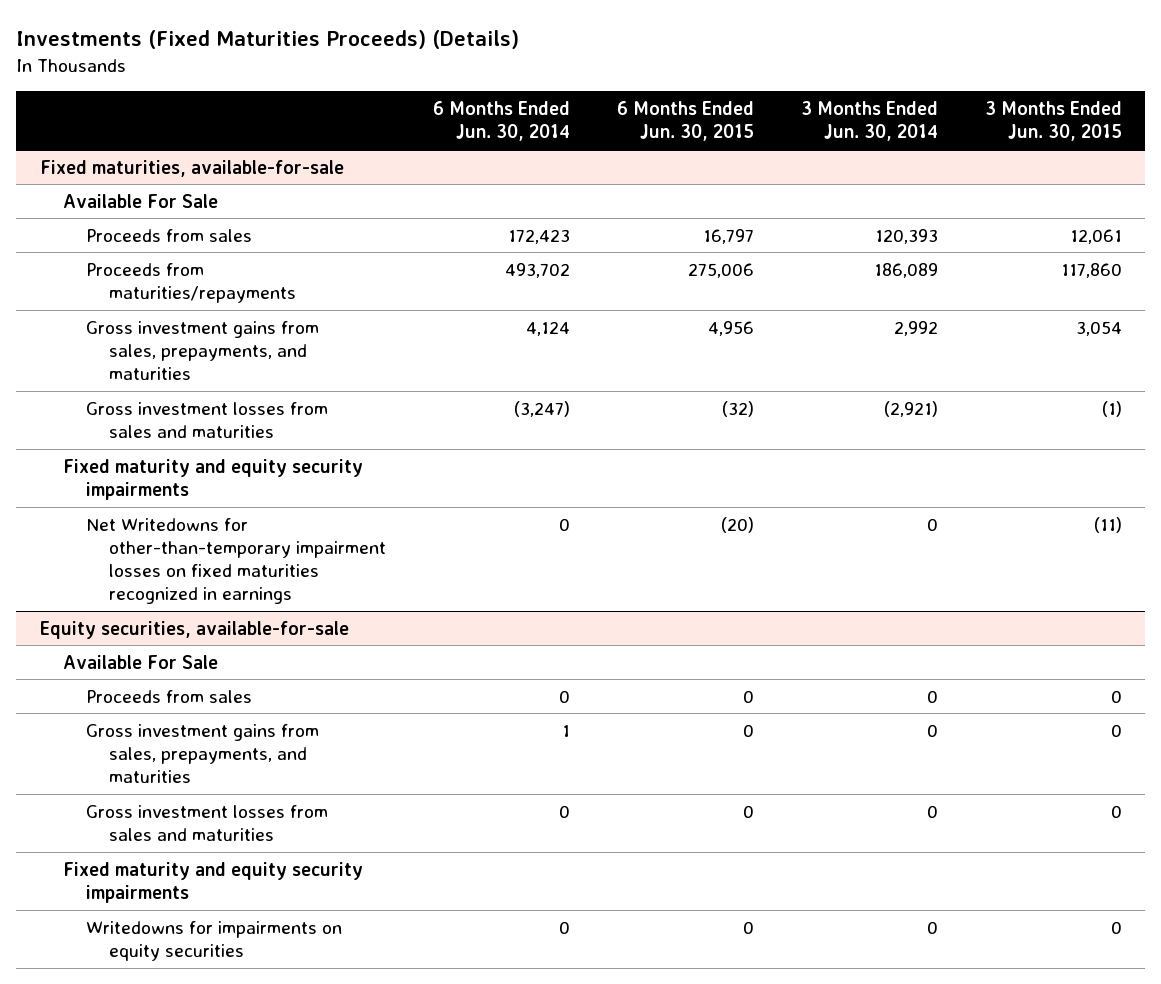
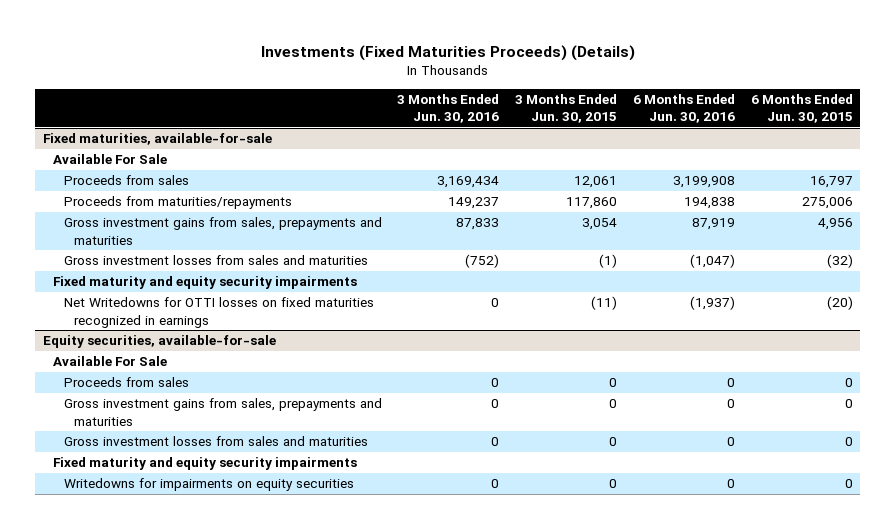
[432,101,570,142] 6 Months Ended Jun. 30, 2014 -> none
[800,101,938,142] 3 Months Ended Jun. 30, 2014 -> none
none -> [397,94,500,124] 3 Months Ended Jun. 30, 2016
none -> [632,94,735,124] 6 Months Ended Jun. 30, 2016
[86,320,320,380] Gross investment gains from sales, prepayments, and maturities -> [63,217,382,245] Gross investment gains from sales, prepayments and maturities
[86,517,387,604] Net Writedowns for other-than-temporary impairment losses on fixed maturities recognized in earnings -> [63,297,374,328] Net Writedowns for OTTI losses on fixed maturities recognized in earnings
[86,723,320,783] Gross investment gains from sales, prepayments, and maturities -> [63,398,382,426] Gross investment gains from sales, prepayments and maturities

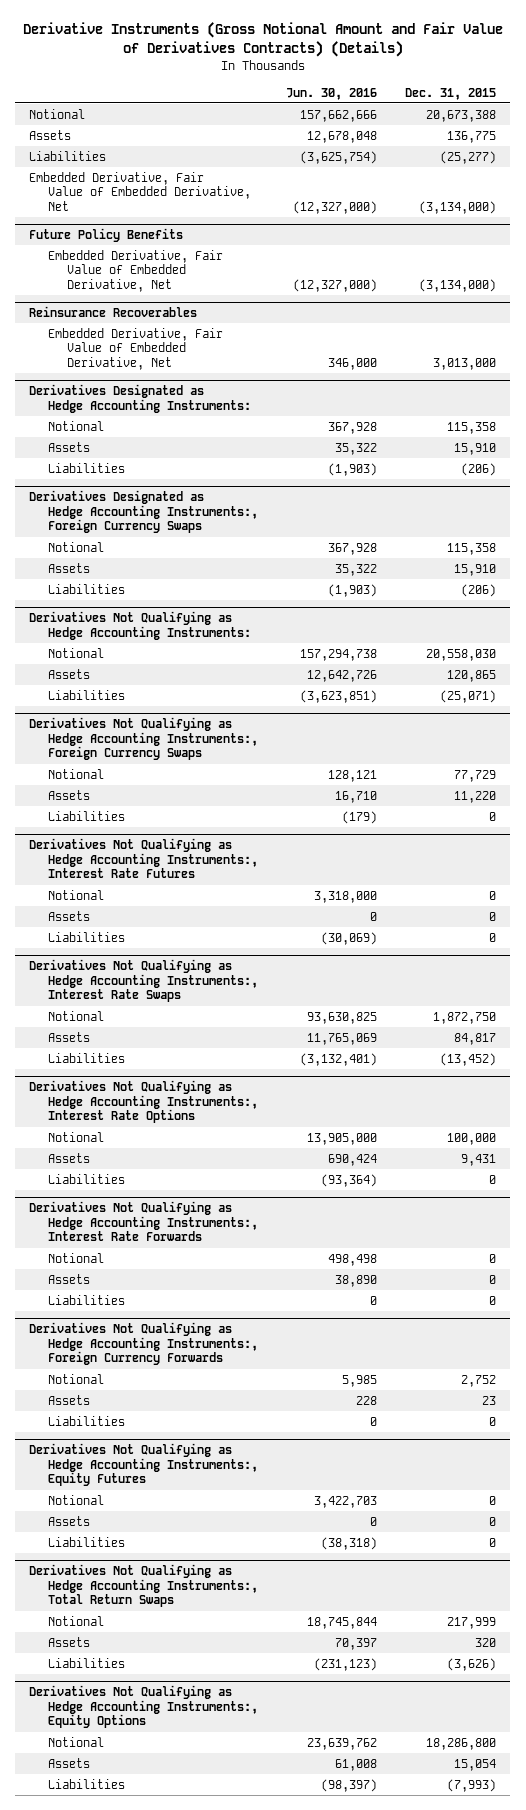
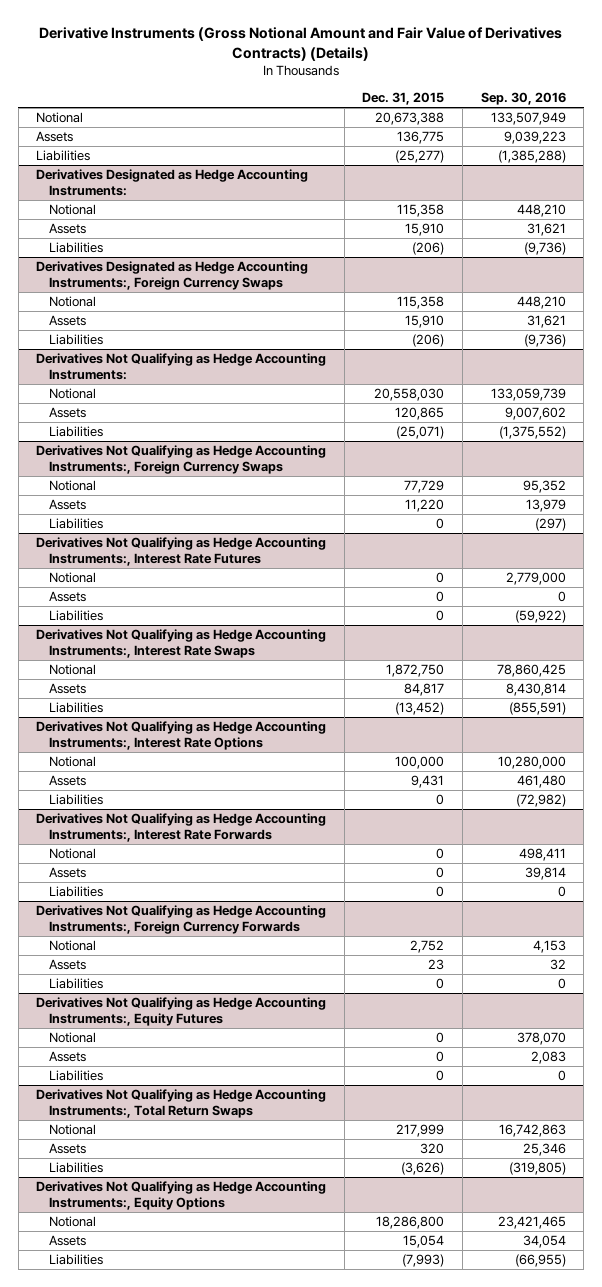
[286,87,378,100] Jun. 30, 2016 -> none
none -> [480,92,566,106] Sep. 30, 2016
[29,171,251,212] Embedded Derivative, Fair Value of Embedded Derivative, Net -> none
[29,228,184,243] Future Policy Benefits -> none
[47,249,223,293] Embedded Derivative, Fair Value of Embedded Derivative, Net -> none
[29,306,198,318] Reinsurance Recoverables -> none
[47,327,223,371] Embedded Derivative, Fair Value of Embedded Derivative, Net -> none

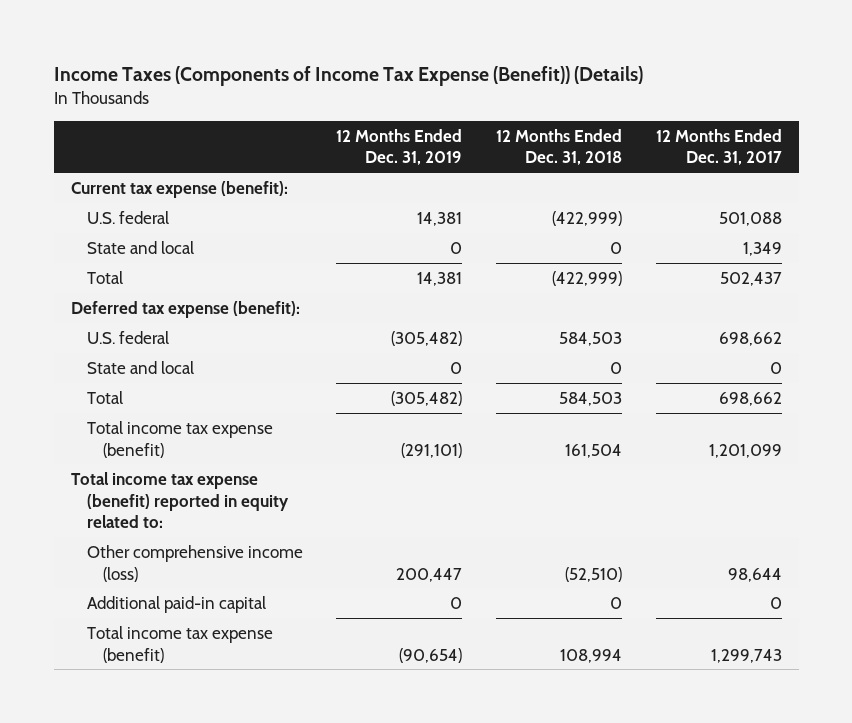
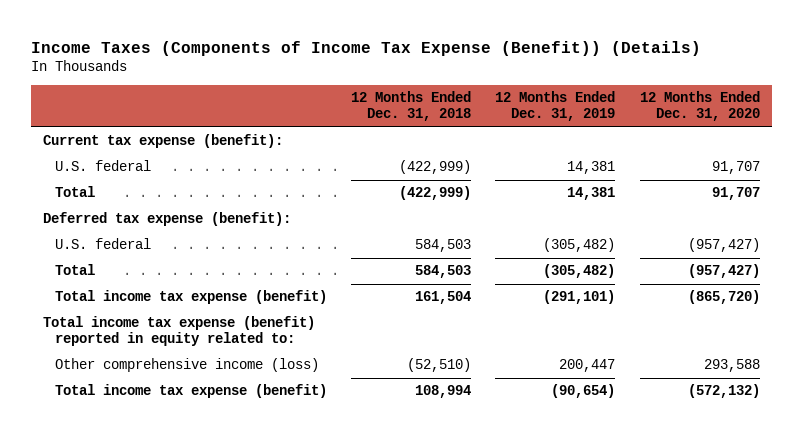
[655,128,782,166] 12 Months Ended Dec. 31, 2017 -> none
none -> [639,91,760,122] 12 Months Ended Dec. 31, 2020
[86,240,194,254] State and local -> none
[86,360,194,374] State and local -> none
[86,595,266,613] Additional paid-in capital -> none

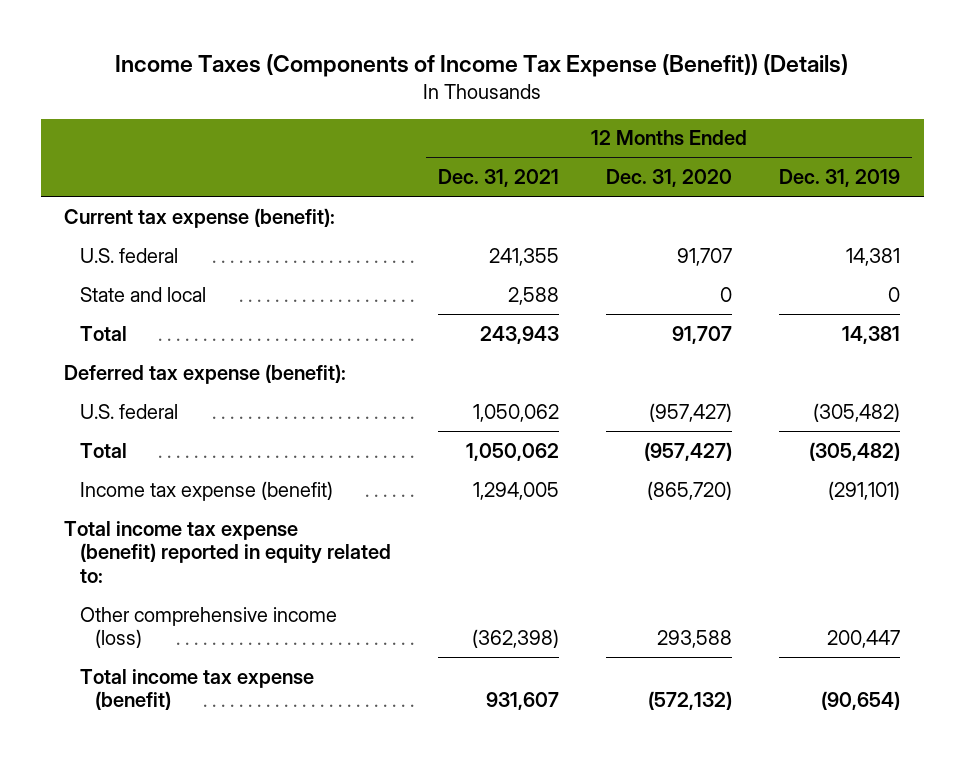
[351,91,472,122] 12 Months Ended Dec. 31, 2018 -> none
none -> [437,169,559,188] Dec. 31, 2021
none -> [79,286,206,302] State and local
[55,290,328,305] Total income tax expense (benefit) -> [79,480,333,501] Income tax expense (benefit)

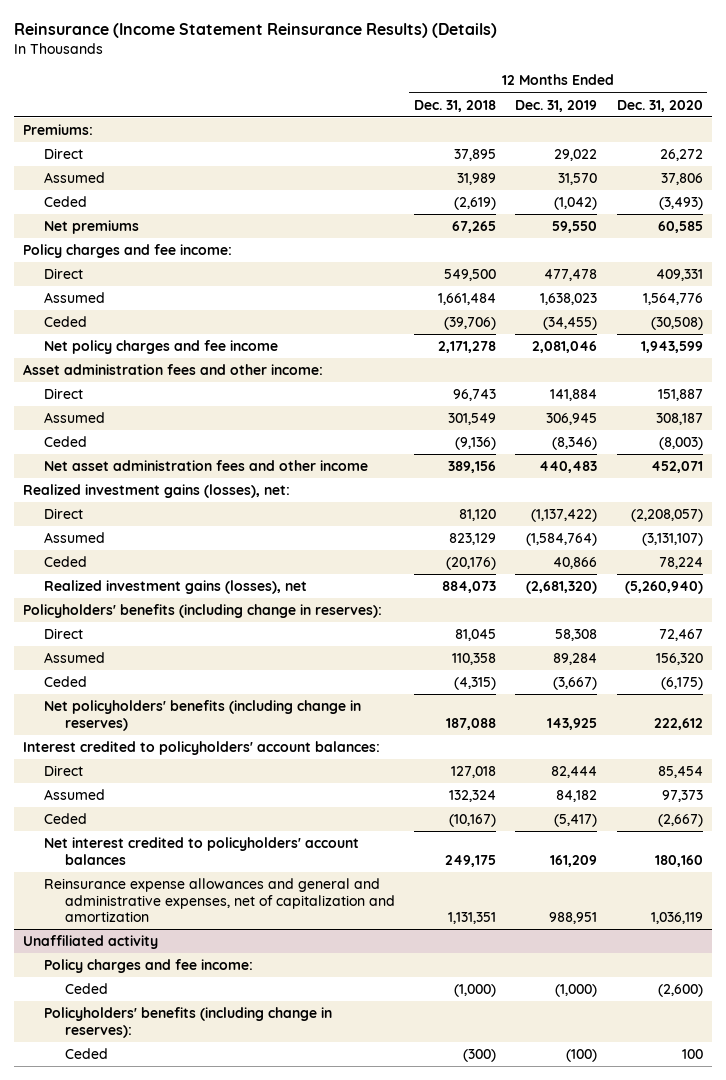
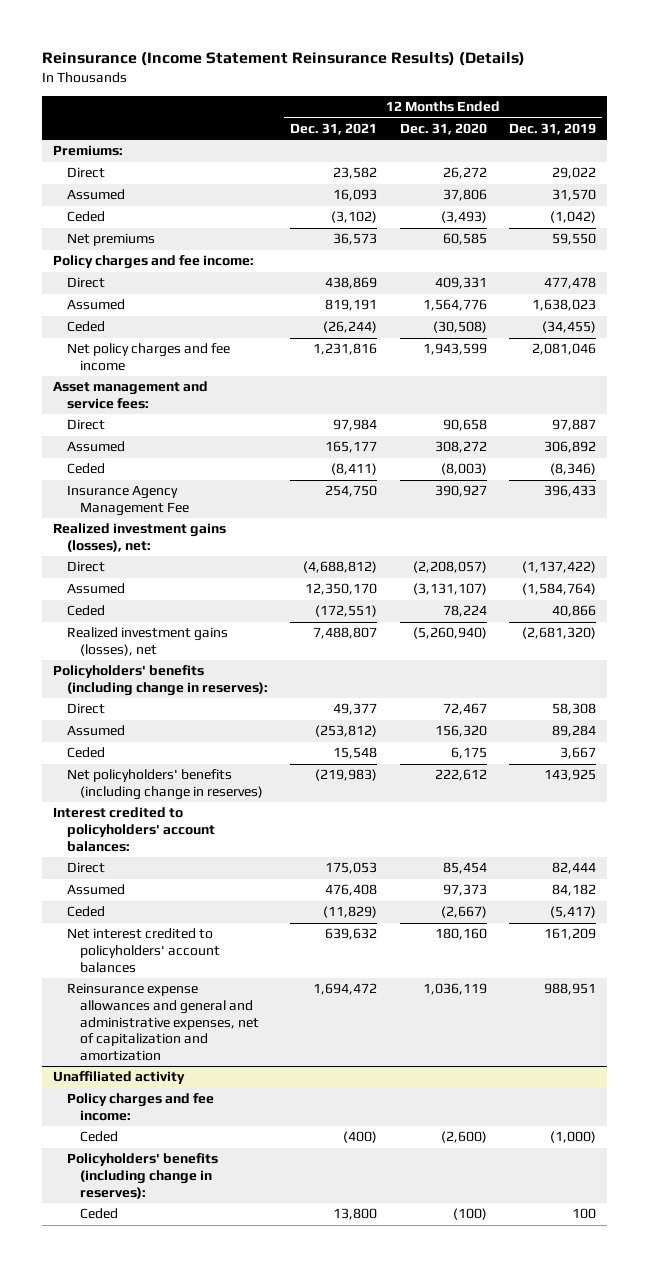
[414,99,497,112] Dec. 31, 2018 -> none
none -> [290,122,378,135] Dec. 31, 2021
[23,364,324,376] Asset administration fees and other income: -> [53,381,209,409] Asset management and service fees:
[550,389,598,402] 141,884 -> [551,419,596,432] 97,887
[657,389,703,402] 151,887 -> [442,419,487,432] 90,658
[546,413,598,426] 306,945 -> [543,441,596,454] 306,892
[655,413,703,426] 308,187 -> [434,441,487,454] 308,272
[44,460,369,472] Net asset administration fees and other income -> none
none -> [66,485,190,516] Insurance Agency Management Fee
[553,677,598,691] (3,667) -> [559,747,596,760] 3,667
[660,677,703,691] (6,175) -> [450,747,487,760] 6,175
[566,1049,598,1063] (100) -> [571,1208,596,1220] 100
[681,1049,703,1060] 100 -> [452,1208,487,1221] (100)

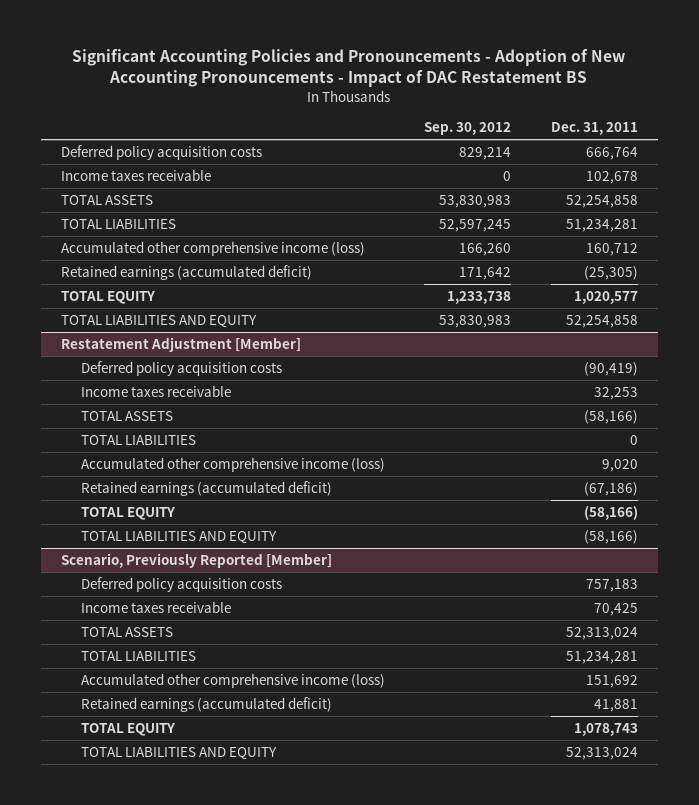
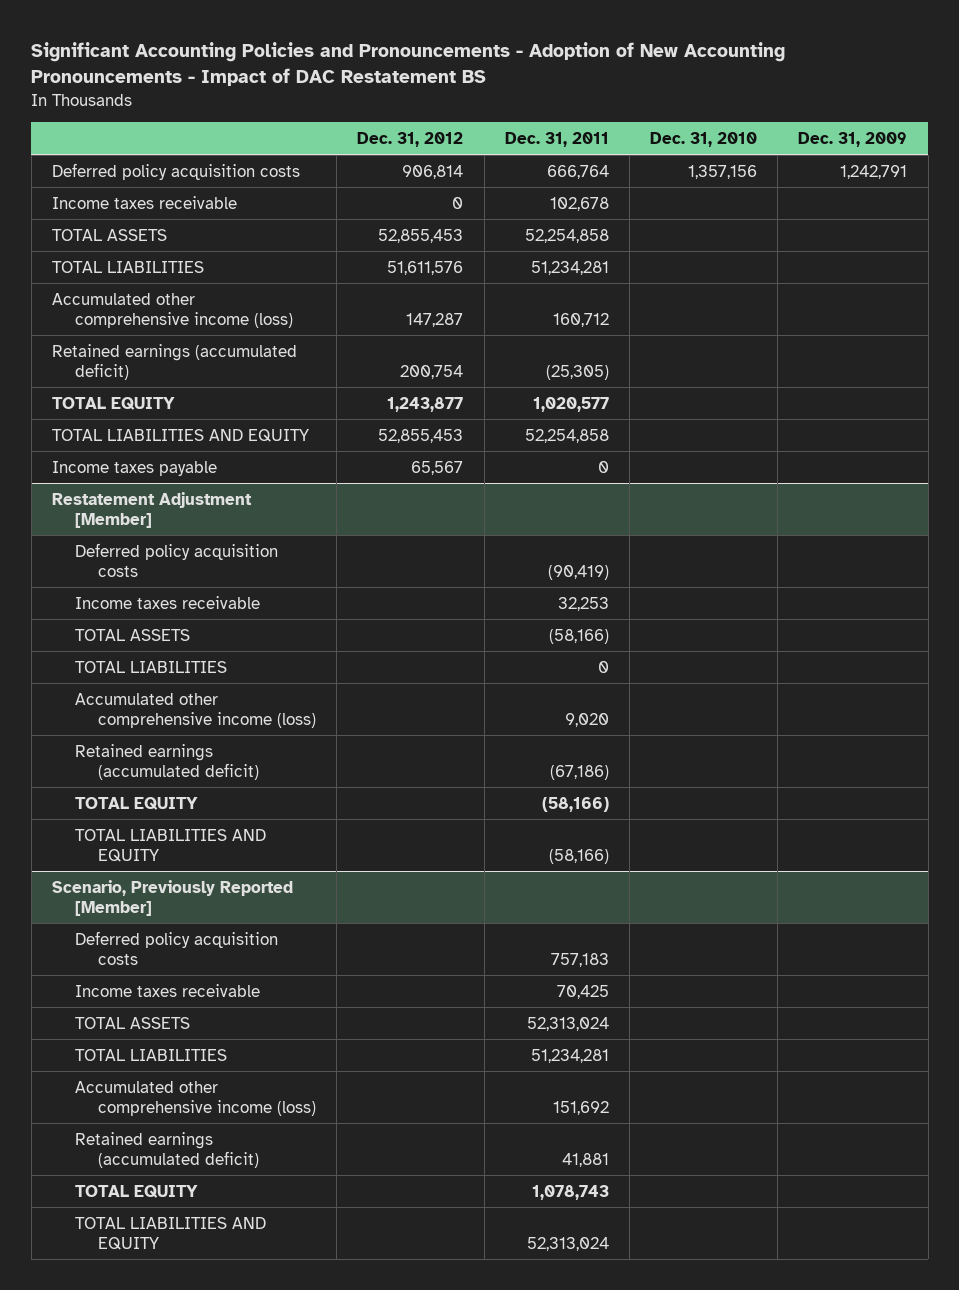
[424,122,512,136] Sep. 30, 2012 -> none
none -> [357,131,464,147] Dec. 31, 2012
none -> [650,131,758,147] Dec. 31, 2010
none -> [798,131,908,147] Dec. 31, 2009
none -> [52,460,218,476] Income taxes payable

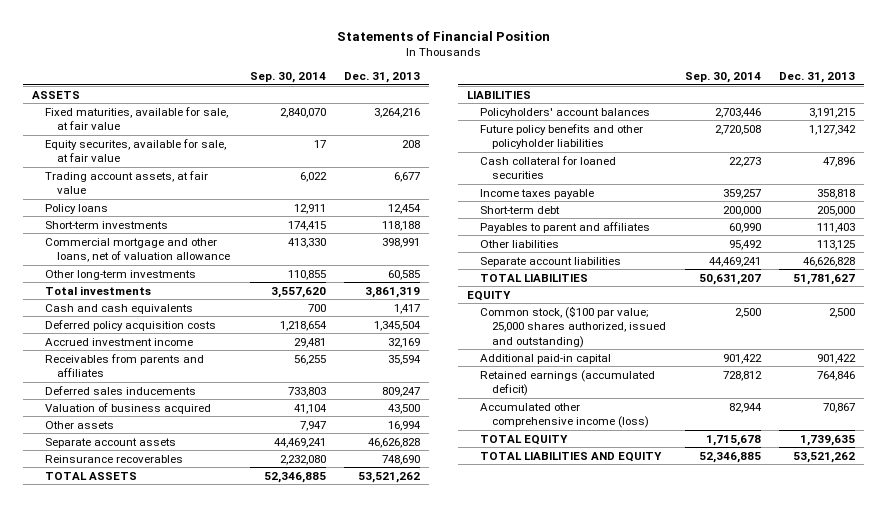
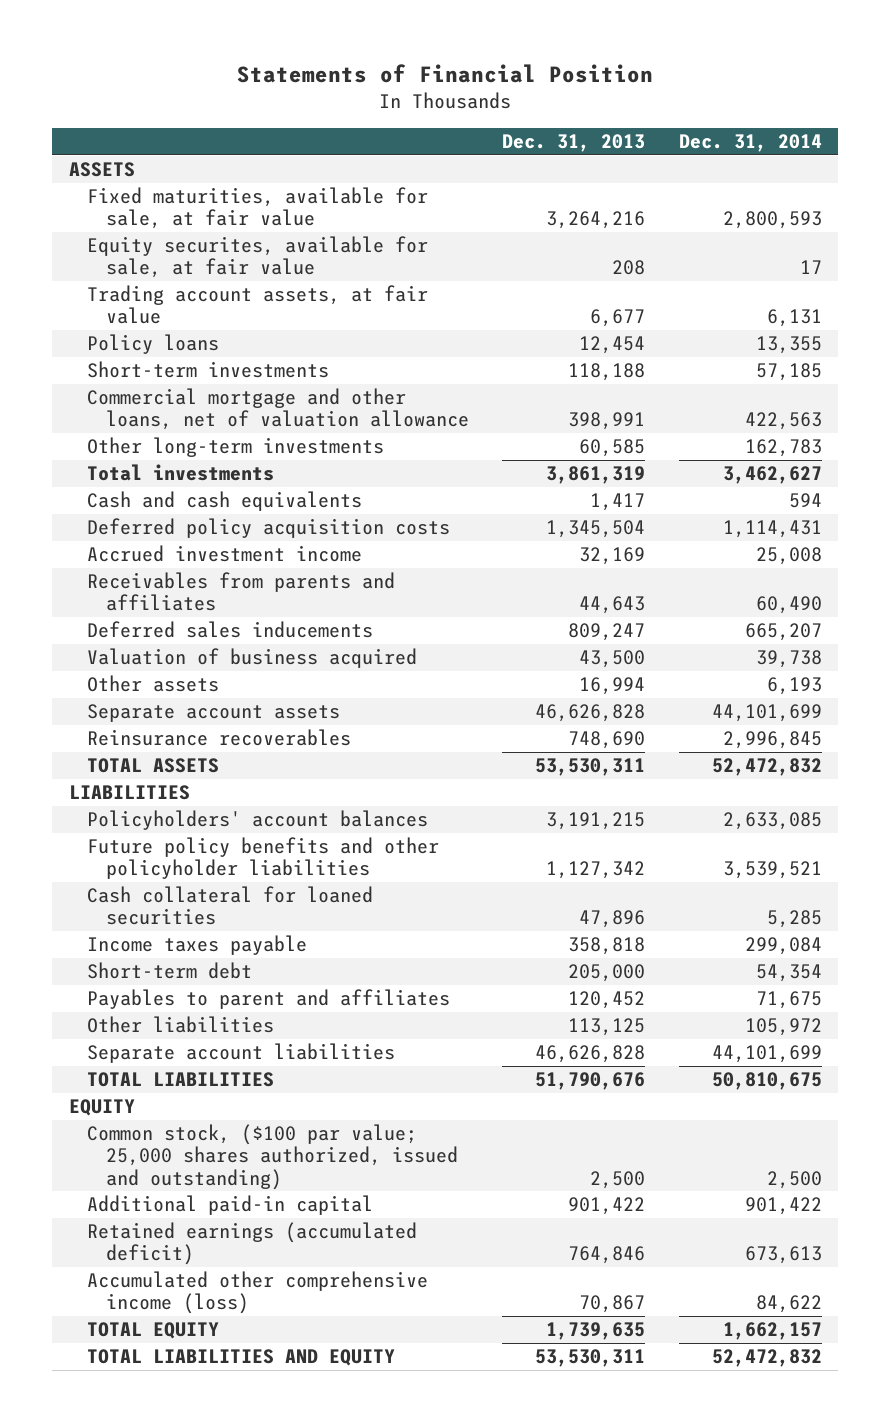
[249,72,326,84] Sep. 30, 2014 -> none
none -> [678,133,822,152] Dec. 31, 2014
[388,354,422,365] 35,594 -> [579,596,646,615] 44,643
[358,471,421,483] 53,521,262 -> [535,758,646,777] 53,530,311
[817,222,856,233] 111,403 -> [568,991,646,1010] 120,452
[793,273,856,285] 51,781,627 -> [535,1072,646,1091] 51,790,676
[793,451,856,463] 53,521,262 -> [535,1349,646,1368] 53,530,311

